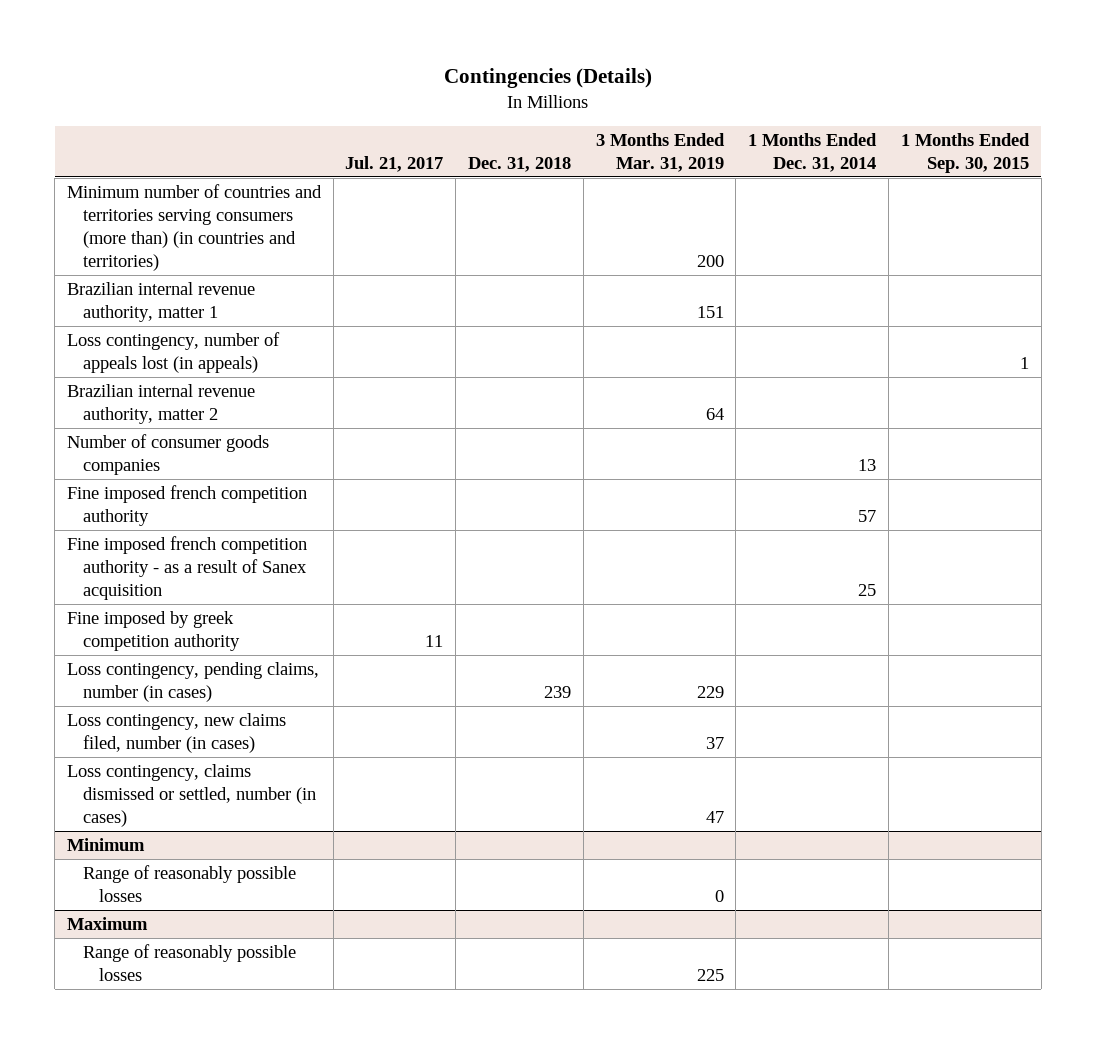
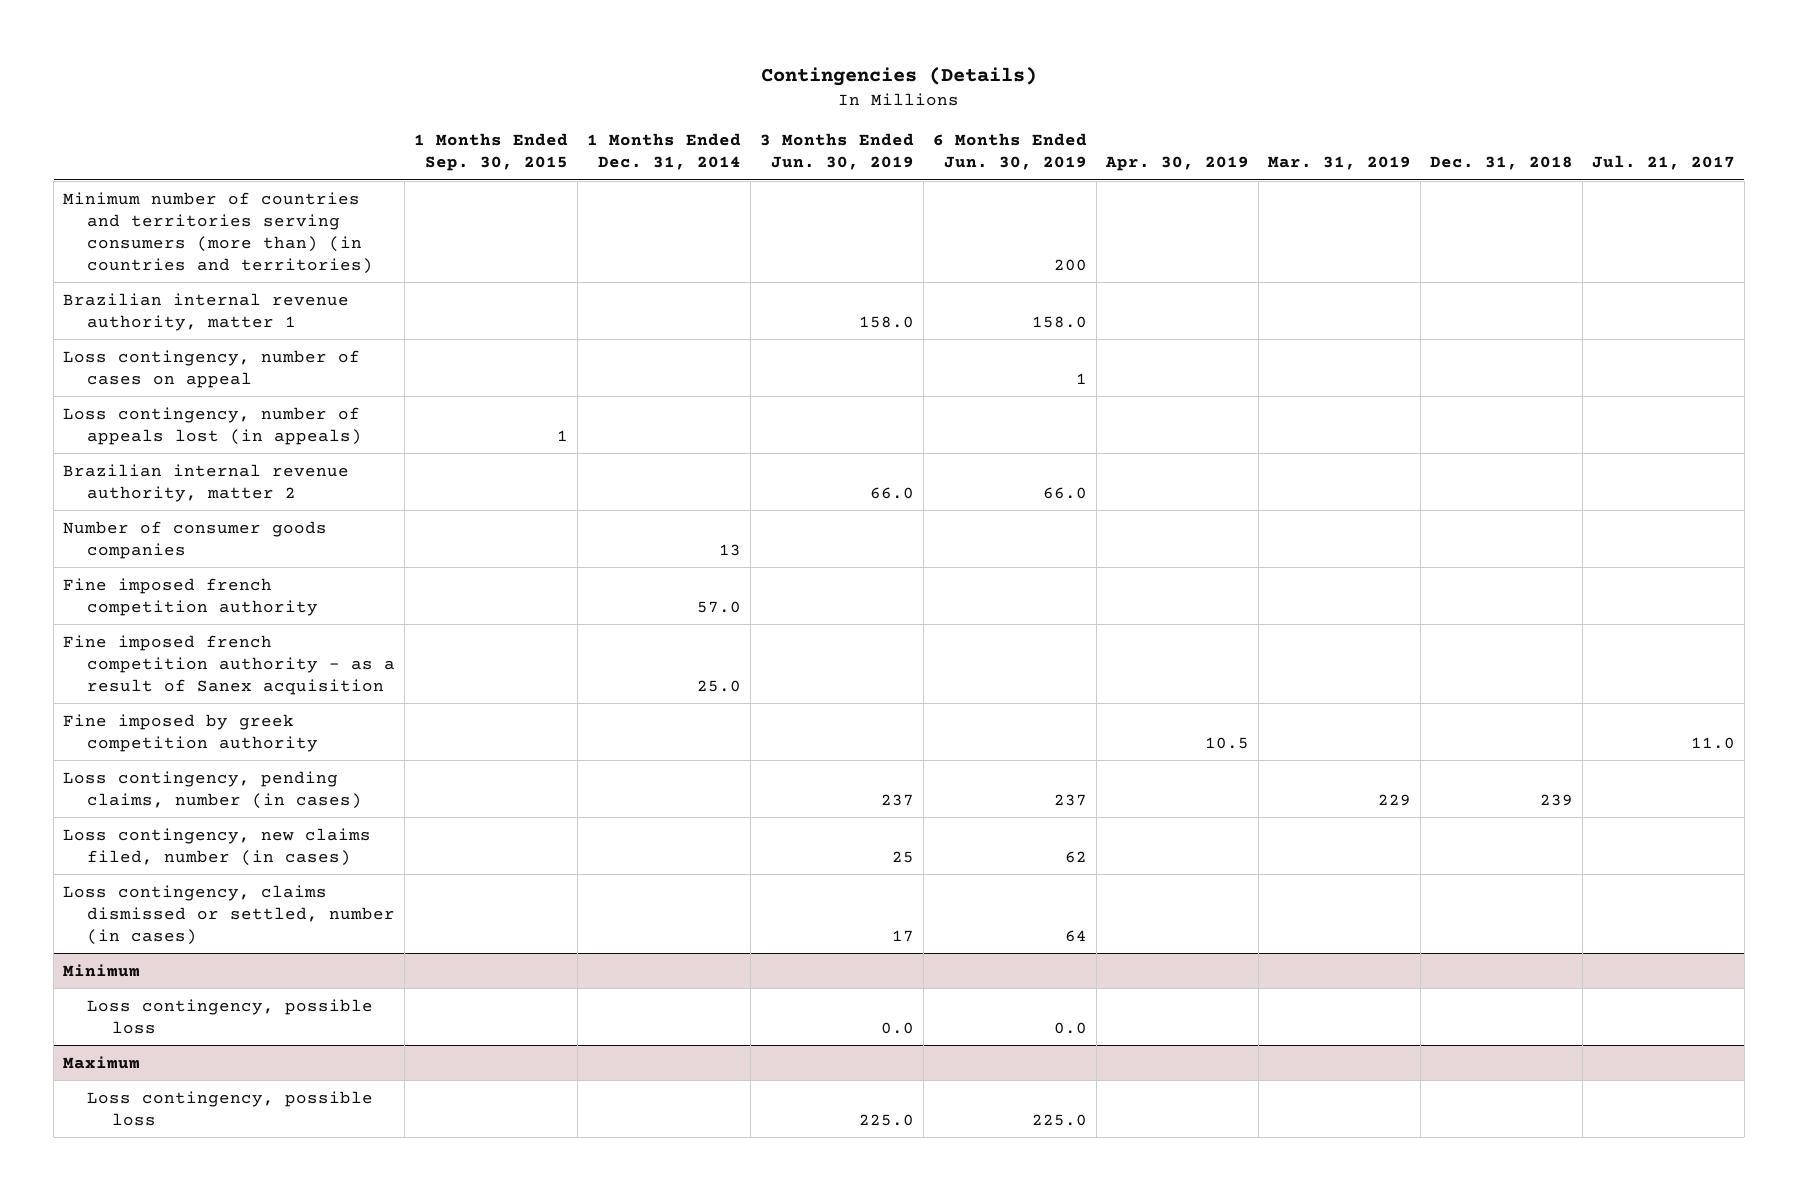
[595,132,725,172] 3 Months Ended Mar. 31, 2019 -> none
none -> [760,133,915,171] 3 Months Ended Jun. 30, 2019
none -> [933,133,1088,171] 6 Months Ended Jun. 30, 2019
none -> [1105,156,1250,172] Apr. 30, 2019
none -> [1268,156,1412,171] Mar. 31, 2019
none -> [63,349,361,388] Loss contingency, number of cases on appeal
[858,509,877,522] 57 -> [697,600,742,613] 57.0
[858,583,877,596] 25 -> [697,679,742,692] 25.0
[425,634,444,647] 11 -> [1690,736,1735,749] 11.0
[82,864,296,902] Range of reasonably possible losses -> [87,998,374,1034] Loss contingency, possible loss
[82,943,296,981] Range of reasonably possible losses -> [87,1090,374,1126] Loss contingency, possible loss

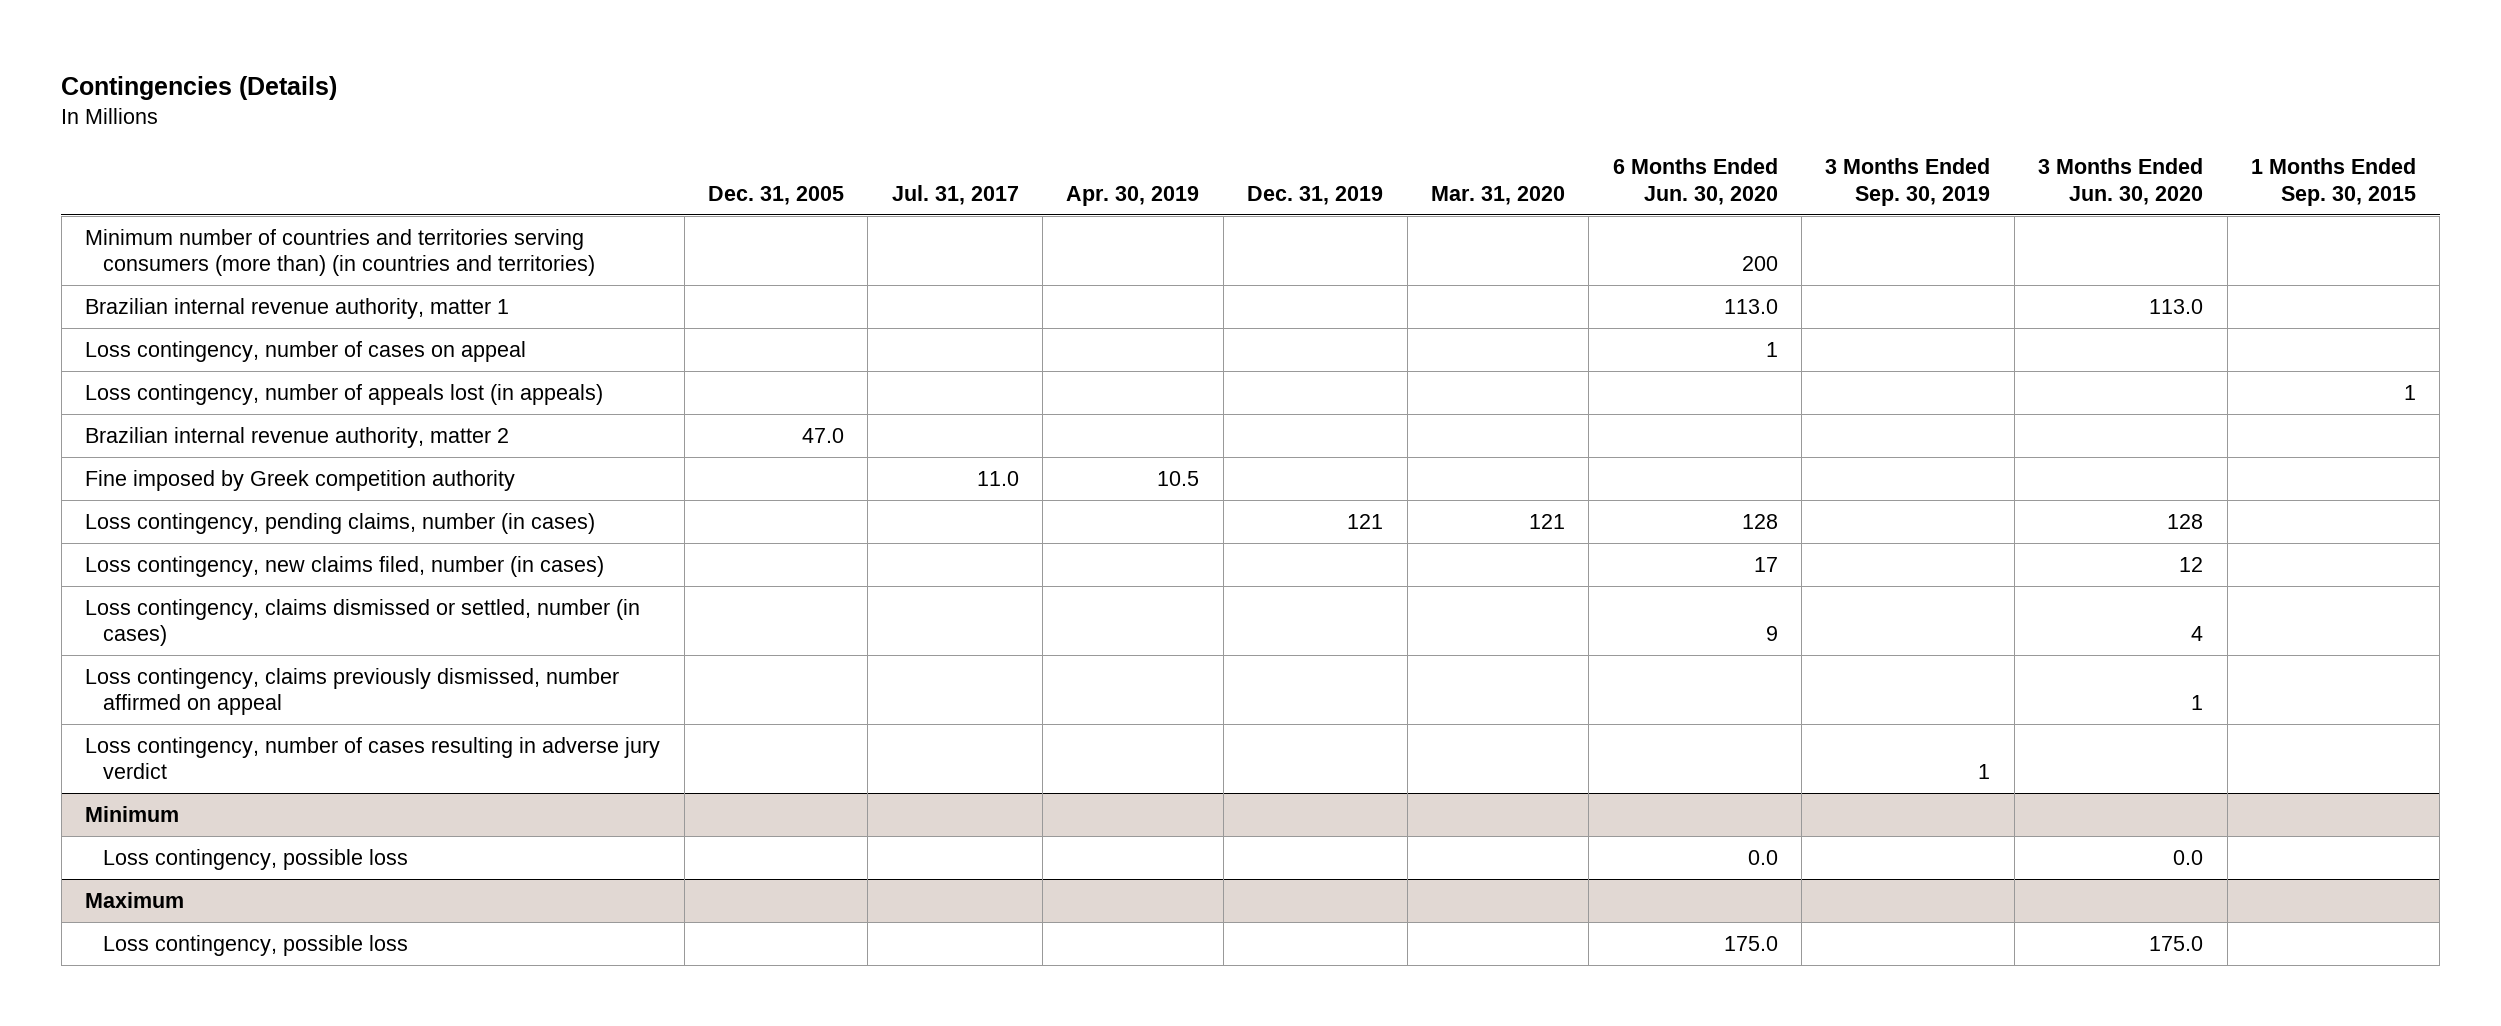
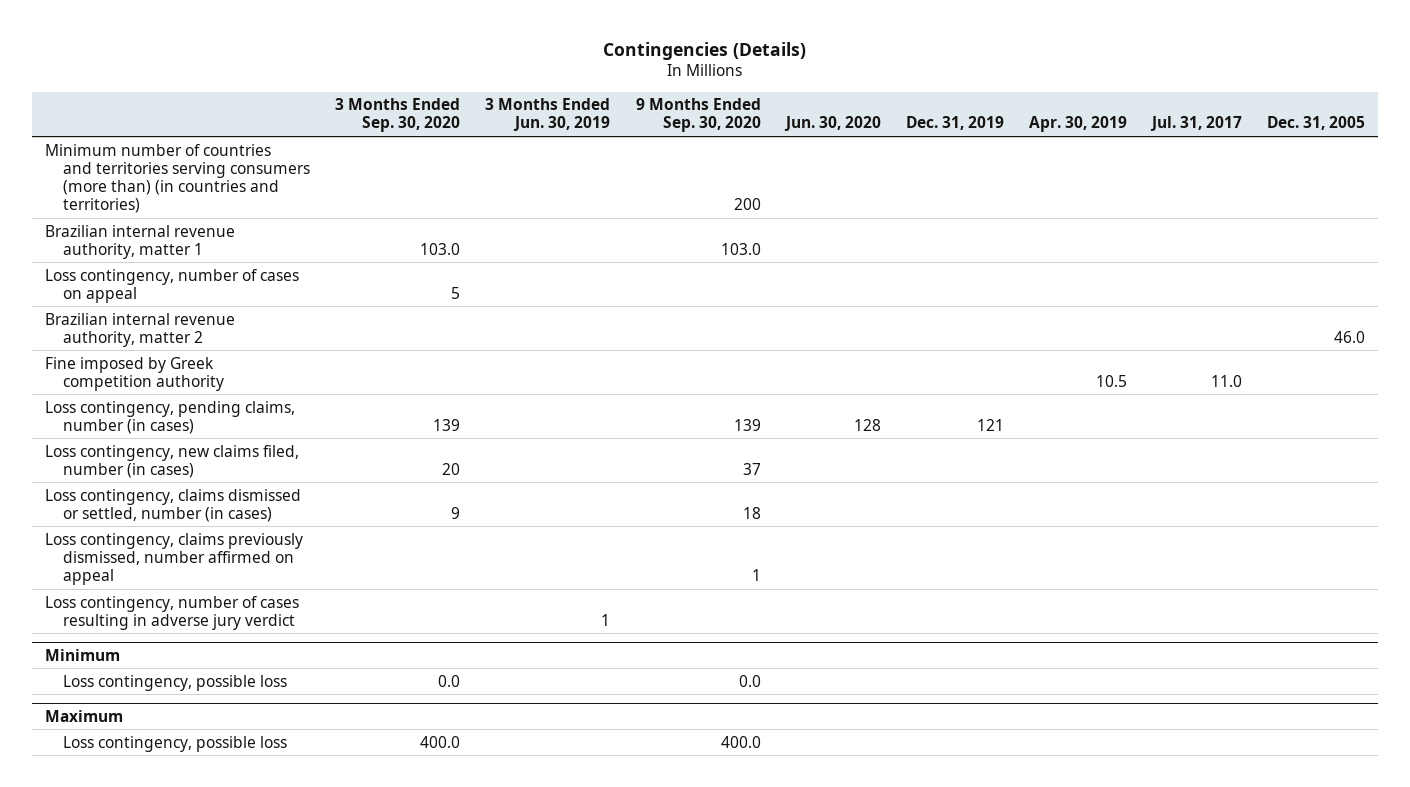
[1430,185,1565,205] Mar. 31, 2020 -> none
[1612,158,1778,205] 6 Months Ended Jun. 30, 2020 -> none
[1825,158,1991,206] 3 Months Ended Sep. 30, 2019 -> none
[2038,158,2204,205] 3 Months Ended Jun. 30, 2020 -> none
[2250,158,2416,206] 1 Months Ended Sep. 30, 2015 -> none
none -> [335,98,461,133] 3 Months Ended Sep. 30, 2020
none -> [485,98,611,132] 3 Months Ended Jun. 30, 2019
none -> [635,98,761,133] 9 Months Ended Sep. 30, 2020
none -> [783,116,881,132] Jun. 30, 2020
[85,383,604,405] Loss contingency, number of appeals lost (in appeals) -> none
[801,427,844,443] 47.0 -> [1334,330,1366,343] 46.0

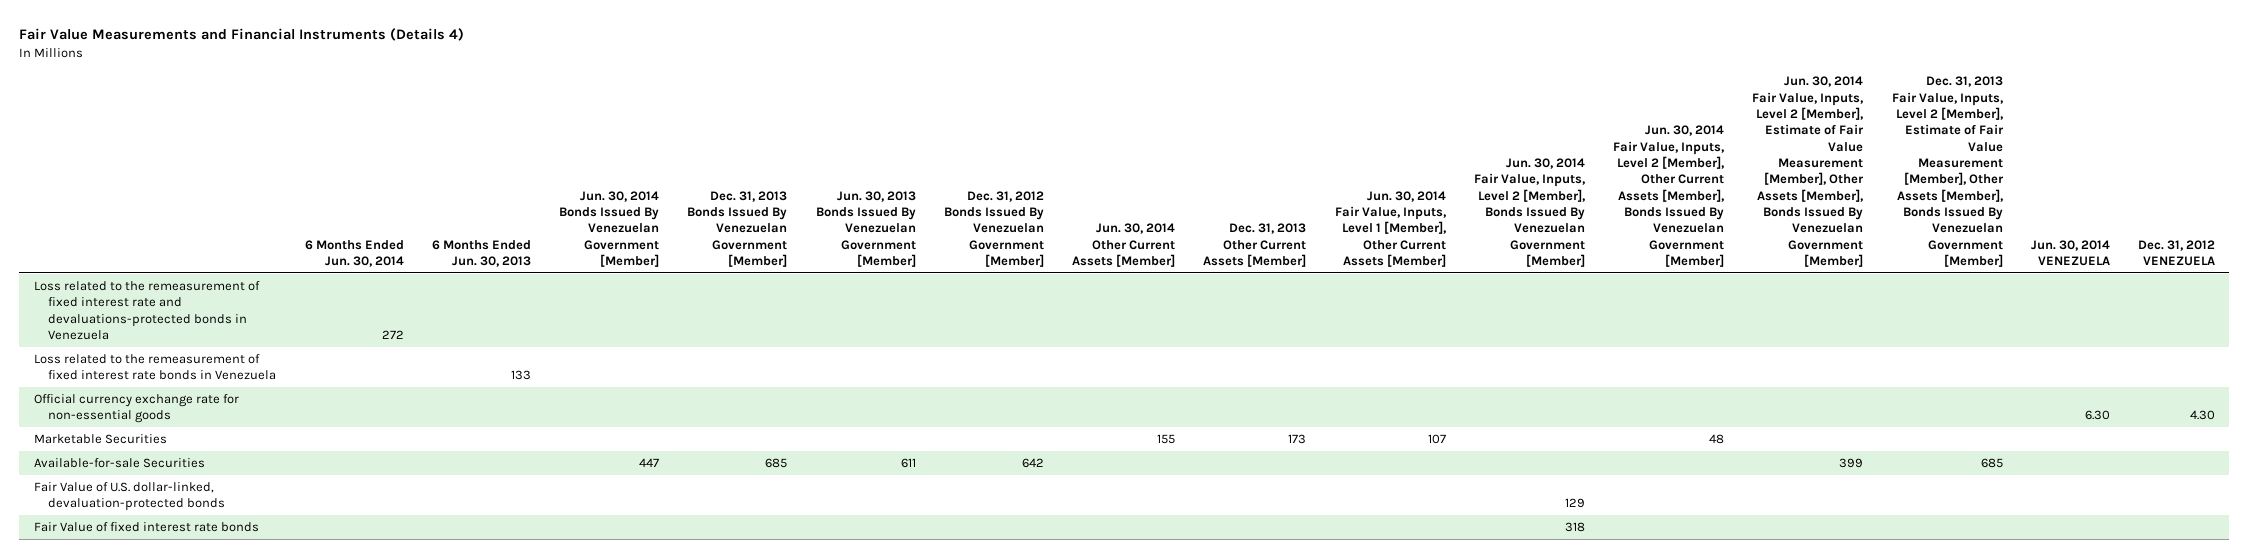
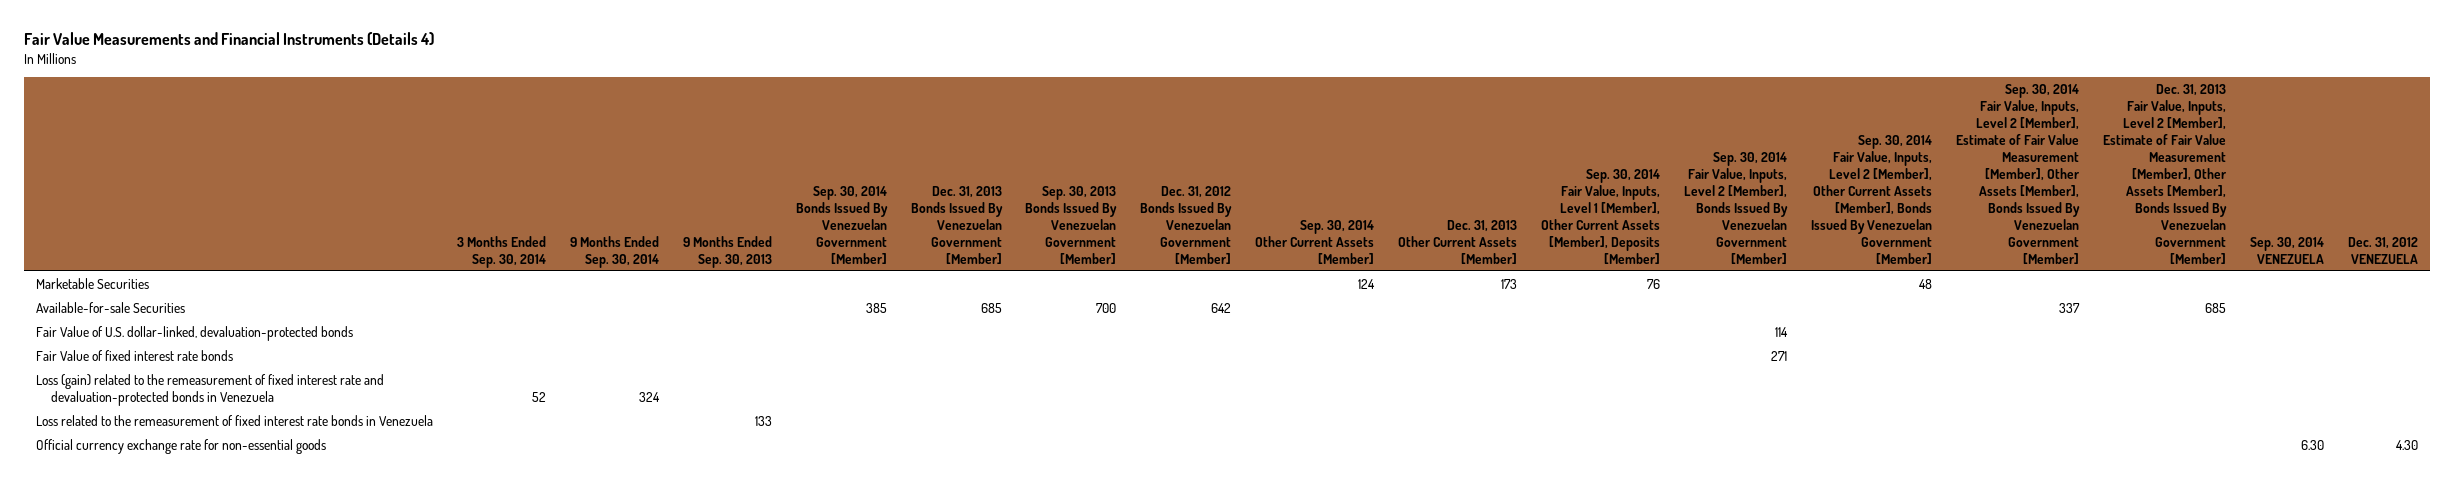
[304,239,404,268] 6 Months Ended Jun. 30, 2014 -> none
[431,239,531,268] 6 Months Ended Jun. 30, 2013 -> none
[559,190,660,268] Jun. 30, 2014 Bonds Issued By Venezuelan Government [Member] -> none
[815,190,916,268] Jun. 30, 2013 Bonds Issued By Venezuelan Government [Member] -> none
[1072,223,1176,268] Jun. 30, 2014 Other Current Assets [Member] -> none
[1334,190,1446,268] Jun. 30, 2014 Fair Value, Inputs, Level 1 [Member], Other Current Assets [Member] -> none
[1473,157,1585,268] Jun. 30, 2014 Fair Value, Inputs, Level 2 [Member], Bonds Issued By Venezuelan Government [Member] -> none
[1613,125,1725,268] Jun. 30, 2014 Fair Value, Inputs, Level 2 [Member], Other Current Assets [Member], Bonds Issued By Venezuelan Government [Member] -> none
[1752,76,1865,268] Jun. 30, 2014 Fair Value, Inputs, Level 2 [Member], Estimate of Fair Value Measurement [Member], Other Assets [Member], Bonds Issued By Venezuelan Government [Member] -> none
[2030,239,2110,267] Jun. 30, 2014 VENEZUELA -> none
none -> [456,235,546,268] 3 Months Ended Sep. 30, 2014
none -> [569,235,659,268] 9 Months Ended Sep. 30, 2014
none -> [682,235,772,268] 9 Months Ended Sep. 30, 2013
none -> [795,185,888,264] Sep. 30, 2014 Bonds Issued By Venezuelan Government [Member]
none -> [1025,185,1118,264] Sep. 30, 2013 Bonds Issued By Venezuelan Government [Member]
none -> [1255,219,1375,264] Sep. 30, 2014 Other Current Assets [Member]
none -> [1541,168,1661,264] Sep. 30, 2014 Fair Value, Inputs, Level 1 [Member], Other Current Assets [Member], Deposits [Member]
none -> [1684,151,1789,264] Sep. 30, 2014 Fair Value, Inputs, Level 2 [Member], Bonds Issued By Venezuelan Government [Member]
none -> [1811,134,1933,264] Sep. 30, 2014 Fair Value, Inputs, Level 2 [Member], Other Current Assets [Member], Bonds Issued By Venezuelan Government [Member]
none -> [1956,84,2081,264] Sep. 30, 2014 Fair Value, Inputs, Level 2 [Member], Estimate of Fair Value Measurement [Member], Other Assets [Member], Bonds Issued By Venezuelan Government [Member]
none -> [2250,236,2325,264] Sep. 30, 2014 VENEZUELA
[33,280,260,340] Loss related to the remeasurement of fixed interest rate and devaluations-protected bonds in Venezuela -> none
none -> [35,373,384,406] Loss (gain) related to the remeasurement of fixed interest rate and devaluation-protected bonds in Venezuela
[33,353,277,381] Loss related to the remeasurement of fixed interest rate bonds in Venezuela -> [35,414,433,426] Loss related to the remeasurement of fixed interest rate bonds in Venezuela
[33,393,239,424] Official currency exchange rate for non-essential goods -> [35,438,326,454] Official currency exchange rate for non-essential goods

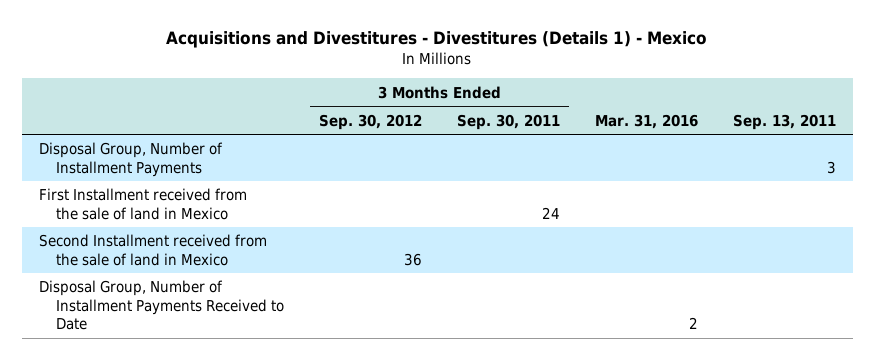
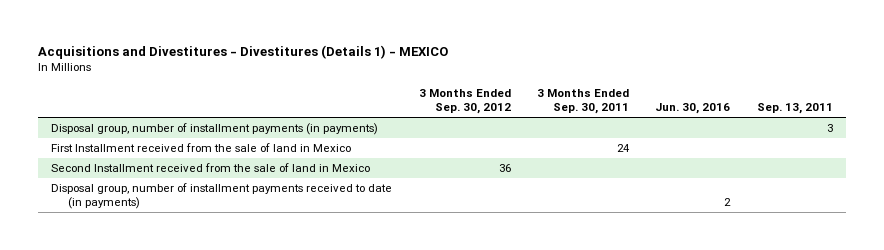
[166,31,708,49] Acquisitions and Divestitures - Divestitures (Details 1) - Mexico -> [37,44,448,59] Acquisitions and Divestitures - Divestitures (Details 1) - MEXICO
[594,113,698,129] Mar. 31, 2016 -> none
none -> [655,102,731,114] Jun. 30, 2016
[39,142,224,177] Disposal Group, Number of Installment Payments -> [51,123,379,136] Disposal group, number of installment payments (in payments)
[39,280,285,331] Disposal Group, Number of Installment Payments Received to Date -> [51,183,393,210] Disposal group, number of installment payments received to date (in payments)

